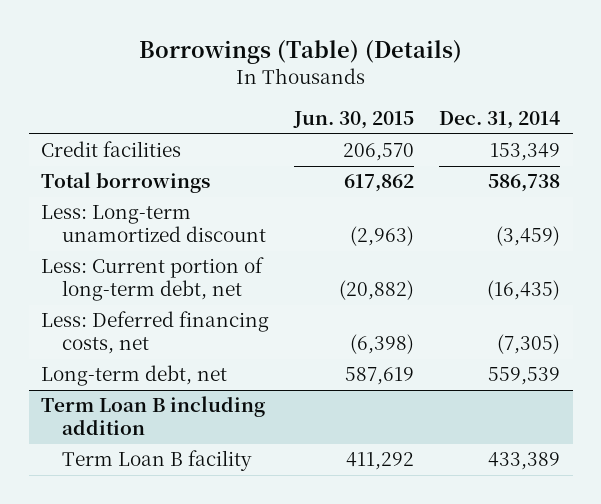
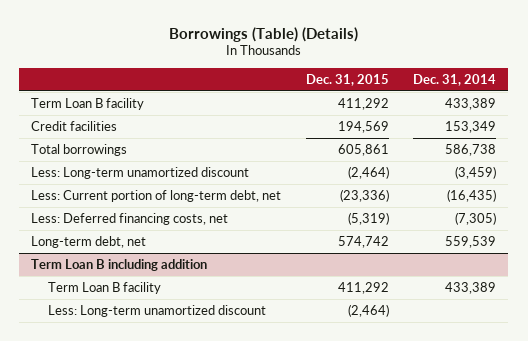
[293,111,415,130] Jun. 30, 2015 -> none
none -> [305,73,389,86] Dec. 31, 2015
none -> [31,98,145,111] Term Loan B facility
none -> [48,305,267,318] Less: Long-term unamortized discount

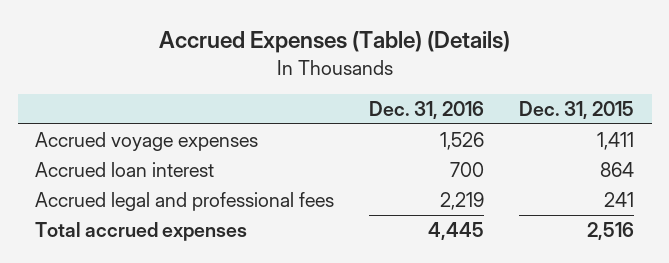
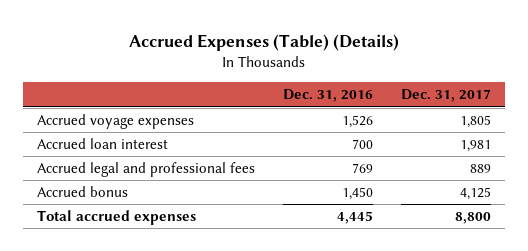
[519,101,635,120] Dec. 31, 2015 -> none
none -> [400,89,491,103] Dec. 31, 2017
[440,191,485,210] 2,219 -> [351,163,373,174] 769
none -> [36,186,128,198] Accrued bonus

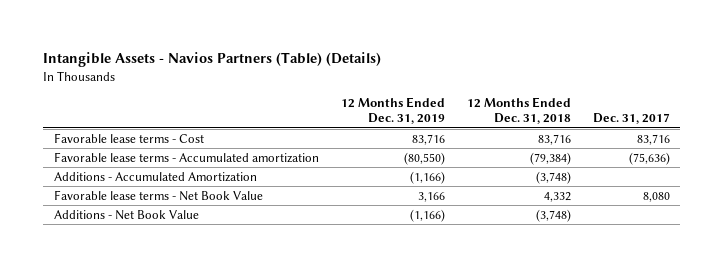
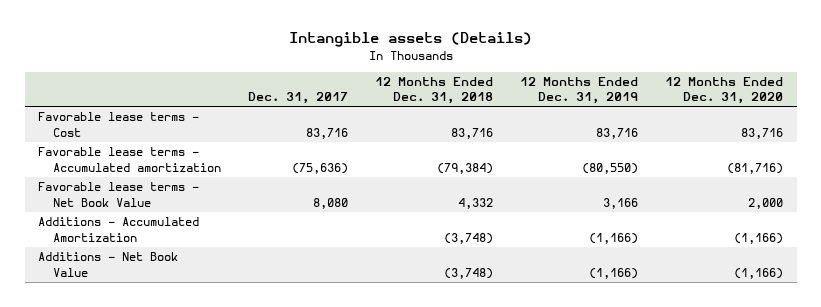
[43,52,382,68] Intangible Assets - Navios Partners (Table) (Details) -> [288,32,532,48] Intangible assets (Details)
none -> [665,76,784,105] 12 Months Ended Dec. 31, 2020
[54,171,258,182] Additions - Accumulated Amortization -> [38,217,200,242] Additions - Accumulated Amortization

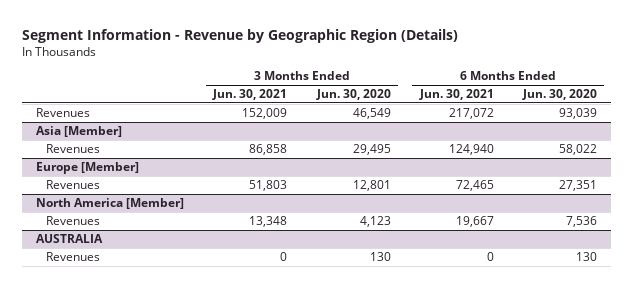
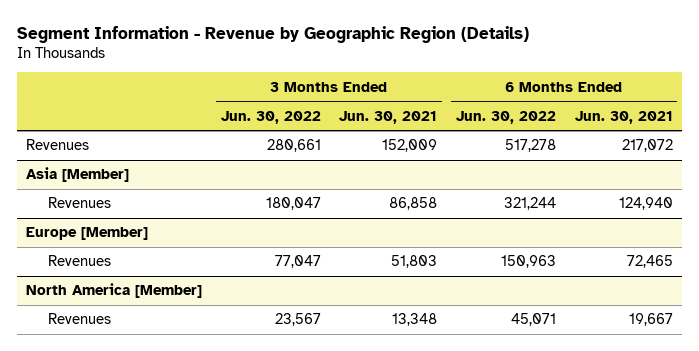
[315,89,391,101] Jun. 30, 2020 -> none
[521,89,597,101] Jun. 30, 2020 -> none
none -> [220,110,321,124] Jun. 30, 2022
none -> [455,110,556,124] Jun. 30, 2022
[36,234,104,244] AUSTRALIA -> none
[45,252,100,262] Revenues -> none

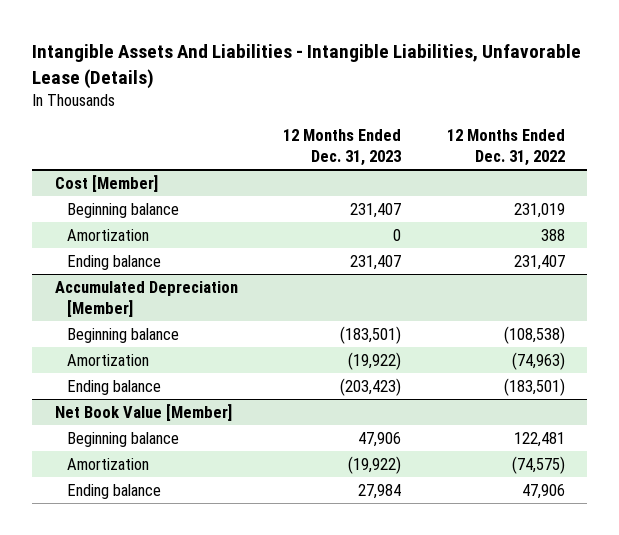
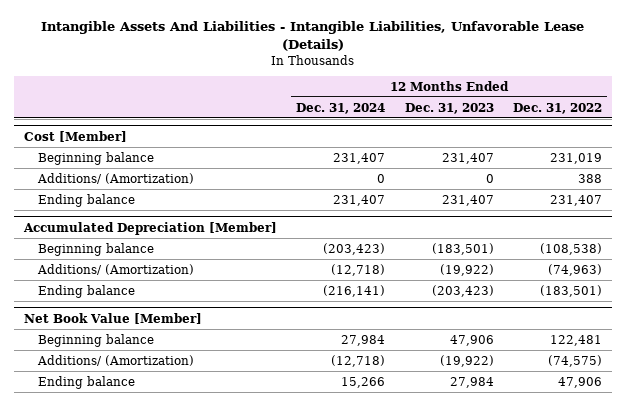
none -> [296,102,386,114] Dec. 31, 2024
[67,228,150,241] Amortization -> [37,172,195,184] Additions/ (Amortization)
[67,353,150,366] Amortization -> [37,263,195,275] Additions/ (Amortization)
[67,457,150,470] Amortization -> [37,354,195,366] Additions/ (Amortization)

